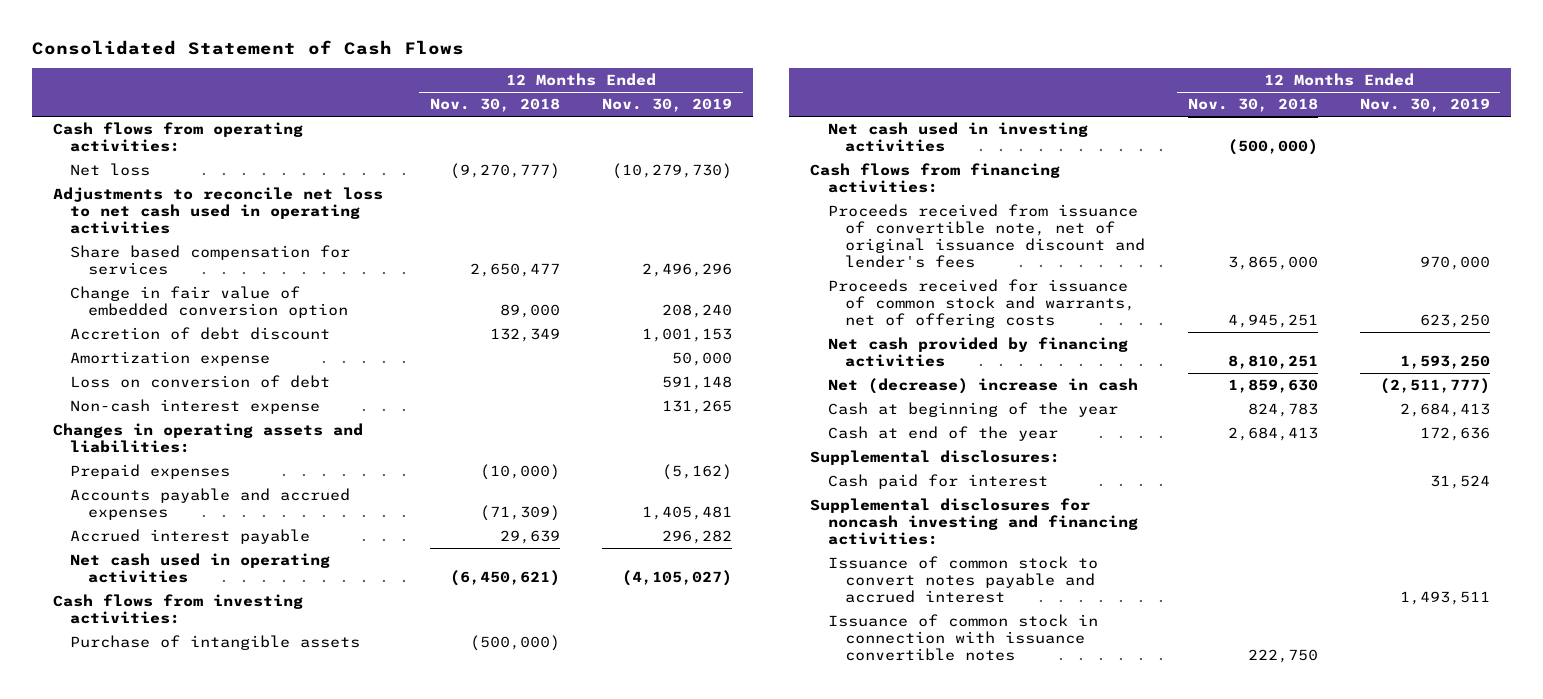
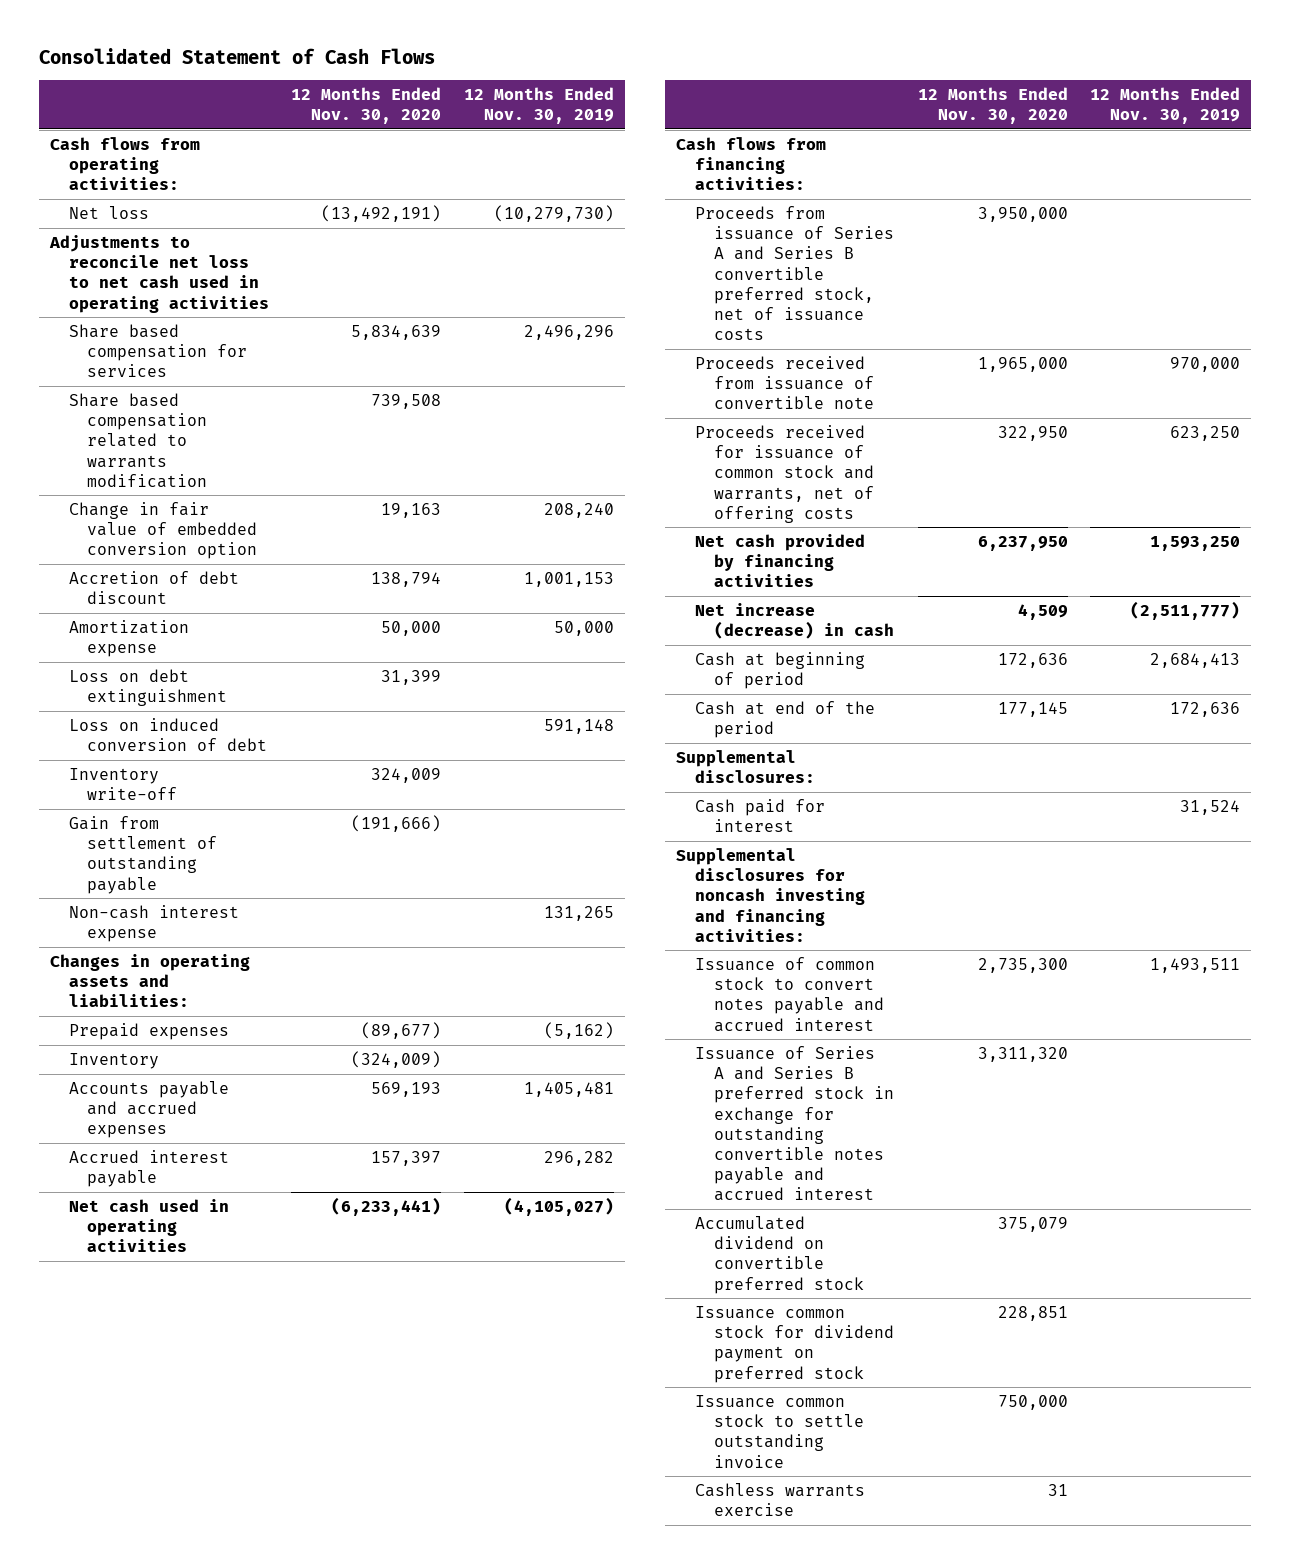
[430,98,561,113] Nov. 30, 2018 -> none
none -> [291,86,442,125] 12 Months Ended Nov. 30, 2020
none -> [68,392,208,488] Share based compensation related to warrants modification
none -> [68,668,228,707] Loss on debt extinguishment
[70,375,331,389] Loss on conversion of debt -> [68,717,268,752] Loss on induced conversion of debt
none -> [68,767,178,801] Inventory write-off
none -> [68,815,218,894] Gain from settlement of outstanding payable
none -> [68,1052,159,1069] Inventory
[52,594,303,625] Cash flows from investing activities: -> none
[70,635,361,651] Purchase of intangible assets -> none
[827,122,1088,153] Net cash used in investing activities -> none
none -> [695,205,894,341] Proceeds from issuance of Series A and Series B convertible preferred stock, net of issuance costs
[827,204,1146,269] Proceeds received from issuance of convertible note, net of original issuance discount and lender's fees -> [695,355,874,410] Proceeds received from issuance of convertible note
[827,378,1138,395] Net (decrease) increase in cash -> [695,602,894,640] Net increase (decrease) in cash
[827,402,1118,418] Cash at beginning of the year -> [695,651,866,690] Cash at beginning of period
[827,426,1058,442] Cash at end of the year -> [695,700,876,739] Cash at end of the period
[827,614,1098,662] Issuance of common stock in connection with issuance convertible notes -> none
none -> [695,1045,894,1202] Issuance of Series A and Series B preferred stock in exchange for outstanding convertible notes payable and accrued interest
none -> [695,1215,864,1294] Accumulated dividend on convertible preferred stock
none -> [695,1305,894,1383] Issuance common stock for dividend payment on preferred stock
none -> [695,1394,864,1468] Issuance common stock to settle outstanding invoice
none -> [695,1482,866,1517] Cashless warrants exercise

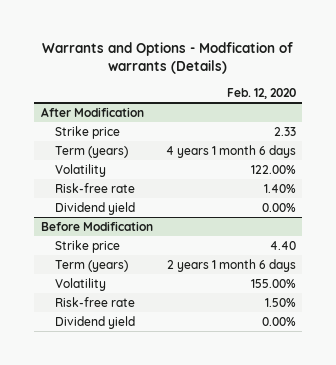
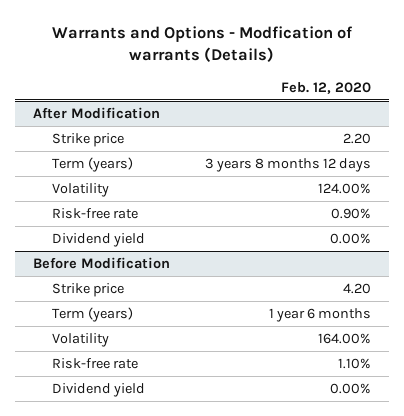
[273,126,296,136] 2.33 -> [343,133,372,145] 2.20
[165,144,296,158] 4 years 1 month 6 days -> [205,158,372,173] 3 years 8 months 12 days
[250,164,296,174] 122.00% -> [318,183,372,195] 124.00%
[263,183,296,193] 1.40% -> [331,208,372,220] 0.90%
[269,240,296,250] 4.40 -> [343,283,372,295] 4.20
[166,258,296,272] 2 years 1 month 6 days -> [269,308,372,323] 1 year 6 months
[250,278,296,288] 155.00% -> [318,333,372,345] 164.00%
[264,297,296,307] 1.50% -> [338,358,372,370] 1.10%

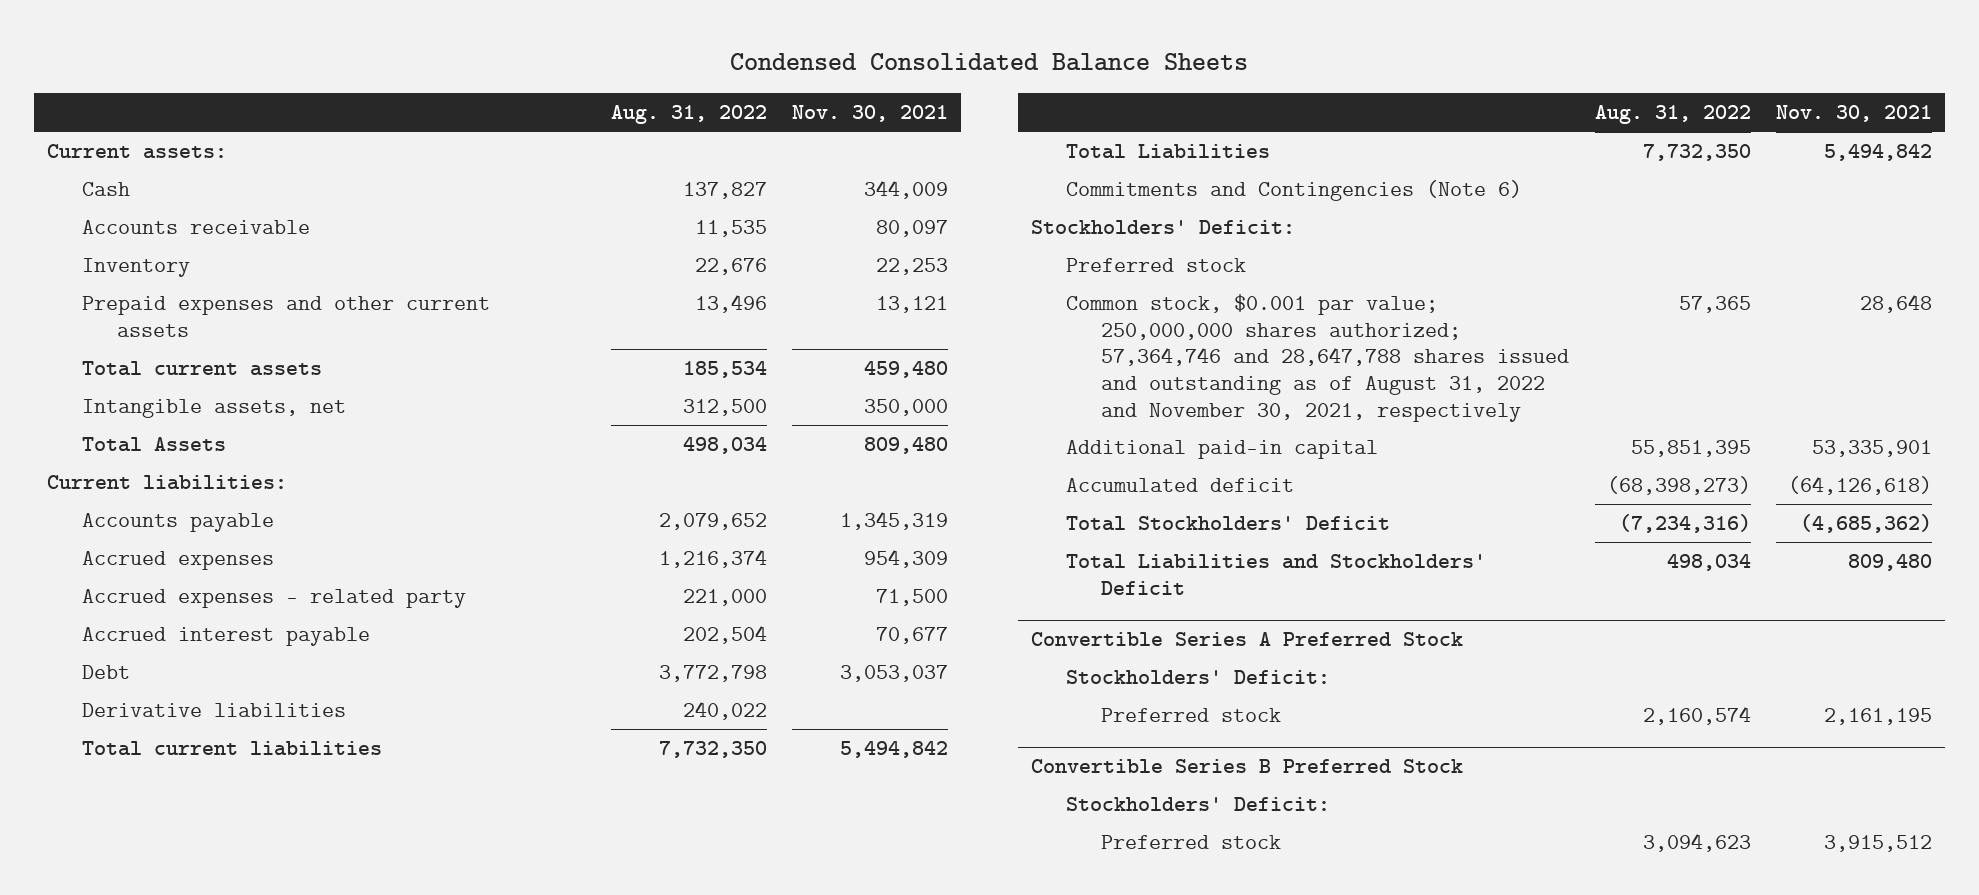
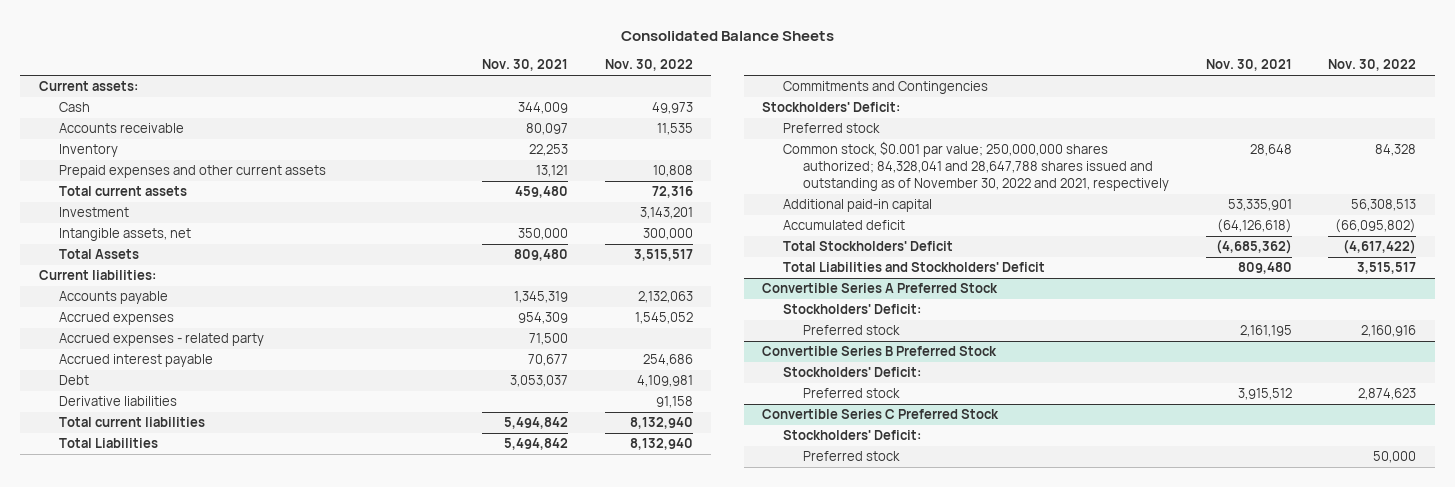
[730,52,1249,71] Condensed Consolidated Balance Sheets -> [620,30,834,41] Consolidated Balance Sheets
[610,105,767,125] Aug. 31, 2022 -> none
none -> [604,59,693,72] Nov. 30, 2022
none -> [59,207,130,218] Investment
[1066,180,1523,202] Commitments and Contingencies (Note 6) -> [782,81,988,95] Commitments and Contingencies
[1066,294,1570,422] Common stock, $0.001 par value; 250,000,000 shares authorized; 57,364,746 and 28,647,788 shares issued and outstanding as of August 31, 2022 and November 30, 2021, respectively -> [782,141,1170,192] Common stock, $0.001 par value; 250,000,000 shares authorized; 84,328,041 and 28,647,788 shares issued and outstanding as of November 30, 2022 and 2021, respectively
none -> [762,409,1000,420] Convertible Series C Preferred Stock
none -> [782,430,921,441] Stockholders' Deficit:
none -> [803,451,901,462] Preferred stock

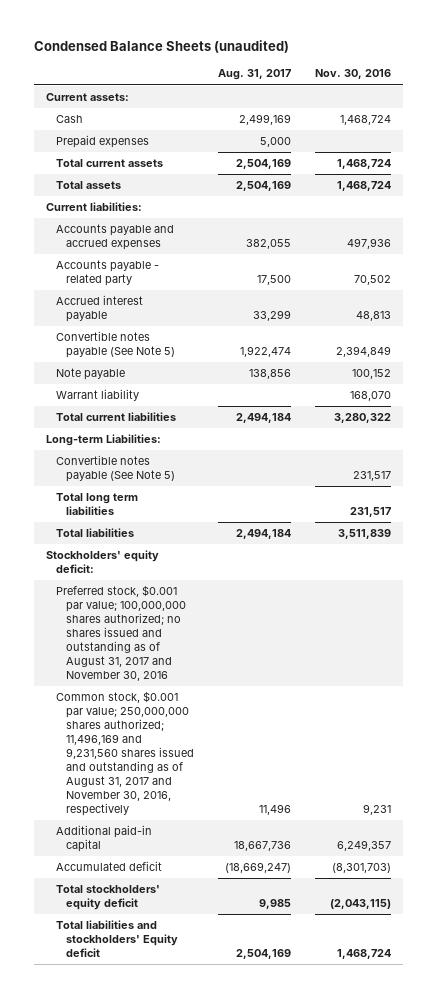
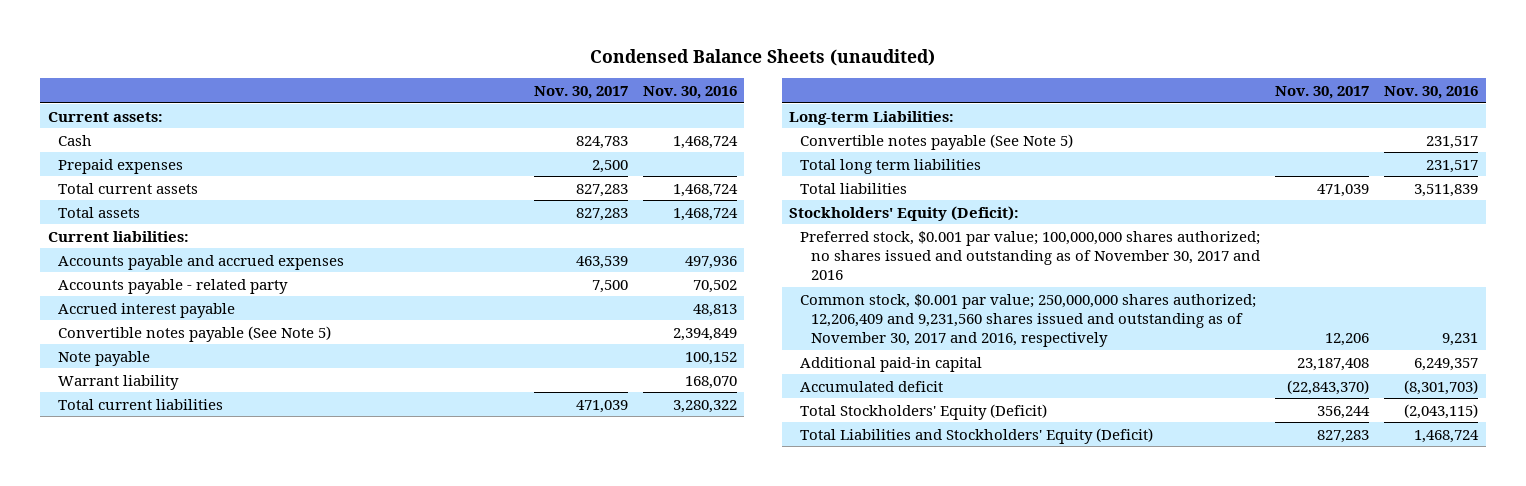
[218,69,292,81] Aug. 31, 2017 -> none
none -> [533,86,628,100] Nov. 30, 2017
[45,550,159,574] Stockholders' equity deficit: -> [789,205,1020,221] Stockholders' Equity (Deficit):
[56,585,187,682] Preferred stock, $0.001 par value; 100,000,000 shares authorized; no shares issued and outstanding as of August 31, 2017 and November 30, 2016 -> [800,230,1261,281] Preferred stock, $0.001 par value; 100,000,000 shares authorized; no shares issued and outstanding as of November 30, 2017 and 2016
[56,691,195,816] Common stock, $0.001 par value; 250,000,000 shares authorized; 11,496,169 and 9,231,560 shares issued and outstanding as of August 31, 2017 and November 30, 2016, respectively -> [800,293,1257,348] Common stock, $0.001 par value; 250,000,000 shares authorized; 12,206,409 and 9,231,560 shares issued and outstanding as of November 30, 2017 and 2016, respectively
[56,885,161,911] Total stockholders' equity deficit -> [800,403,1048,420] Total Stockholders' Equity (Deficit)
[56,920,179,958] Total liabilities and stockholders' Equity deficit -> [800,427,1154,444] Total Liabilities and Stockholders' Equity (Deficit)

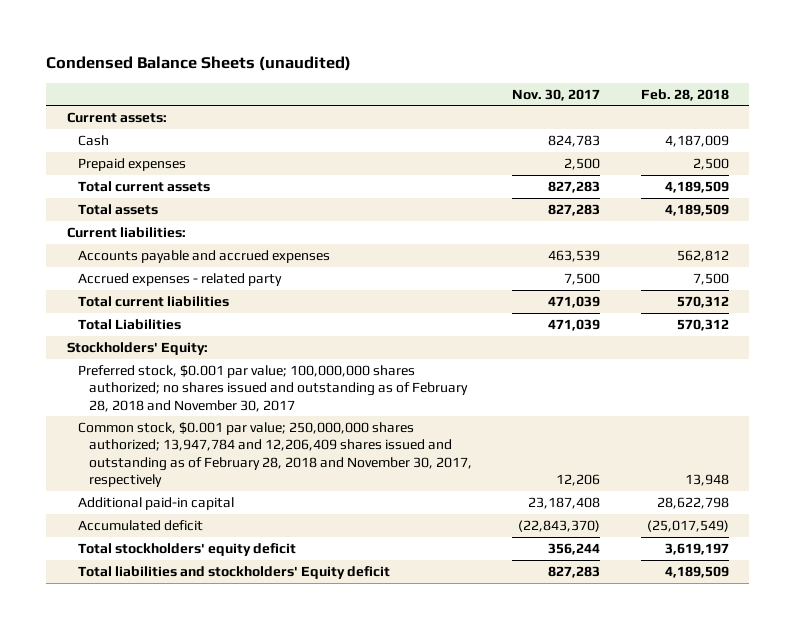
[642,86,737,100] Nov. 30, 2016 -> none
none -> [640,88,729,101] Feb. 28, 2018
[58,302,236,318] Accrued interest payable -> none
[58,325,332,342] Convertible notes payable (See Note 5) -> none
[58,350,151,366] Note payable -> none
[58,374,180,390] Warrant liability -> none
[58,278,289,294] Accounts payable - related party -> [77,272,282,286] Accrued expenses - related party
[789,110,955,125] Long-term Liabilities: -> none
[800,133,1074,150] Convertible notes payable (See Note 5) -> none
[800,158,982,174] Total long term liabilities -> none
[800,182,908,194] Total liabilities -> [77,318,181,330] Total Liabilities
[789,205,1020,221] Stockholders' Equity (Deficit): -> [66,341,208,355] Stockholders' Equity:
[800,230,1261,281] Preferred stock, $0.001 par value; 100,000,000 shares authorized; no shares issued and outstanding as of November 30, 2017 and 2016 -> [77,364,469,412] Preferred stock, $0.001 par value; 100,000,000 shares authorized; no shares issued and outstanding as of February 28, 2018 and November 30, 2017
[800,293,1257,348] Common stock, $0.001 par value; 250,000,000 shares authorized; 12,206,409 and 9,231,560 shares issued and outstanding as of November 30, 2017 and 2016, respectively -> [77,421,473,487] Common stock, $0.001 par value; 250,000,000 shares authorized; 13,947,784 and 12,206,409 shares issued and outstanding as of February 28, 2018 and November 30, 2017, respectively
[800,403,1048,420] Total Stockholders' Equity (Deficit) -> [77,542,296,556] Total stockholders' equity deficit
[800,427,1154,444] Total Liabilities and Stockholders' Equity (Deficit) -> [77,565,390,579] Total liabilities and stockholders' Equity deficit

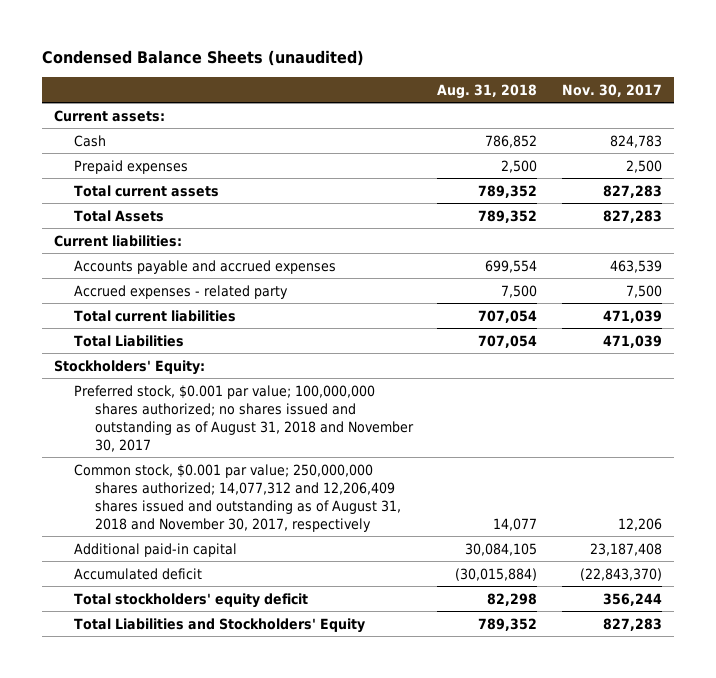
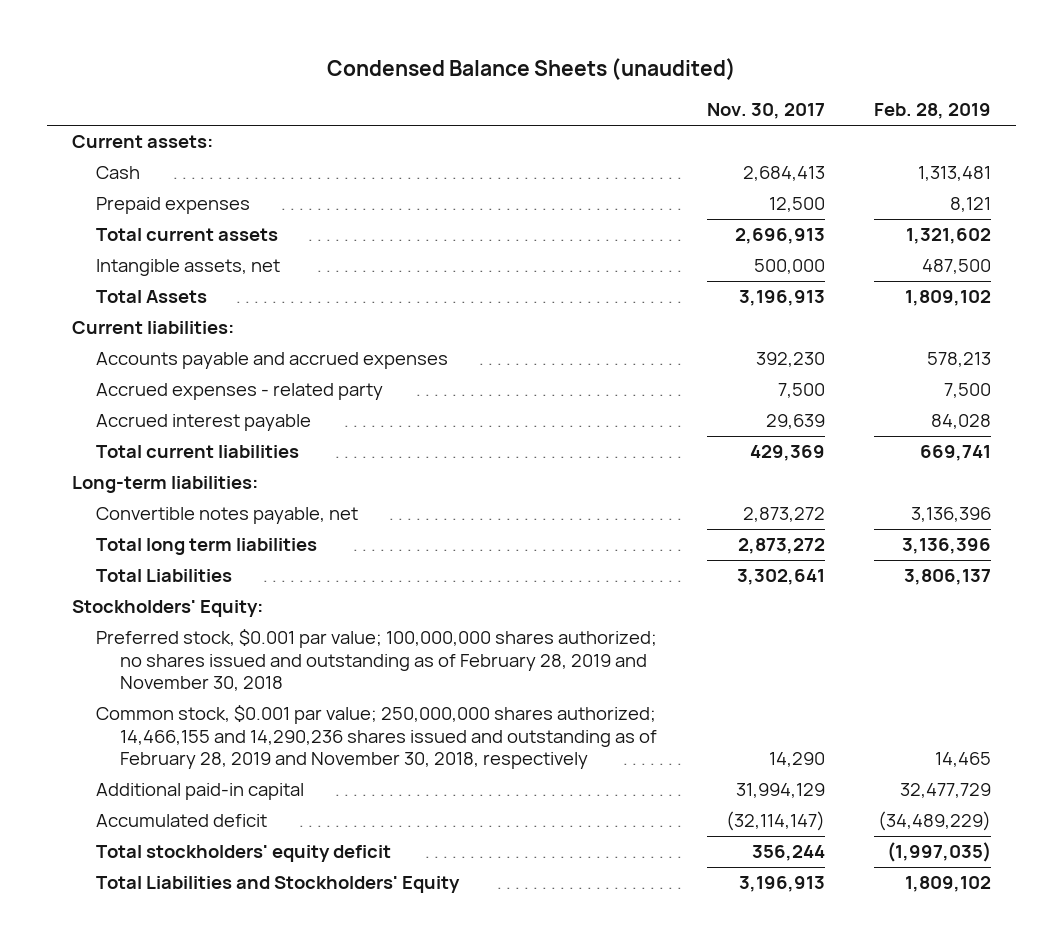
[437,83,538,99] Aug. 31, 2018 -> none
none -> [874,103,992,120] Feb. 28, 2019
[609,134,662,148] 824,783 -> [742,166,825,182] 2,684,413
[625,159,662,173] 2,500 -> [768,197,825,213] 12,500
[602,184,662,198] 827,283 -> [734,228,825,245] 2,696,913
none -> [95,259,280,277] Intangible assets, net
[602,209,662,223] 827,283 -> [738,290,825,307] 3,196,913
[609,259,662,273] 463,539 -> [755,352,825,368] 392,230
none -> [95,414,311,432] Accrued interest payable
[602,309,662,323] 471,039 -> [749,445,825,462] 429,369
none -> [72,476,259,494] Long-term liabilities:
none -> [95,507,358,525] Convertible notes payable, net
none -> [95,538,317,556] Total long term liabilities
[602,334,662,348] 471,039 -> [736,569,825,586] 3,302,641
[74,384,414,452] Preferred stock, $0.001 par value; 100,000,000 shares authorized; no shares issued and outstanding as of August 31, 2018 and November 30, 2017 -> [95,629,657,692] Preferred stock, $0.001 par value; 100,000,000 shares authorized; no shares issued and outstanding as of February 28, 2019 and November 30, 2018
[74,463,401,532] Common stock, $0.001 par value; 250,000,000 shares authorized; 14,077,312 and 12,206,409 shares issued and outstanding as of August 31, 2018 and November 30, 2017, respectively -> [95,705,657,770] Common stock, $0.001 par value; 250,000,000 shares authorized; 14,466,155 and 14,290,236 shares issued and outstanding as of February 28, 2019 and November 30, 2018, respectively
[617,517,662,531] 12,206 -> [768,752,825,768] 14,290
[589,542,662,556] 23,187,408 -> [735,783,825,799] 31,994,129
[579,567,662,581] (22,843,370) -> [725,811,825,832] (32,114,147)
[602,617,662,631] 827,283 -> [738,876,825,893] 3,196,913

